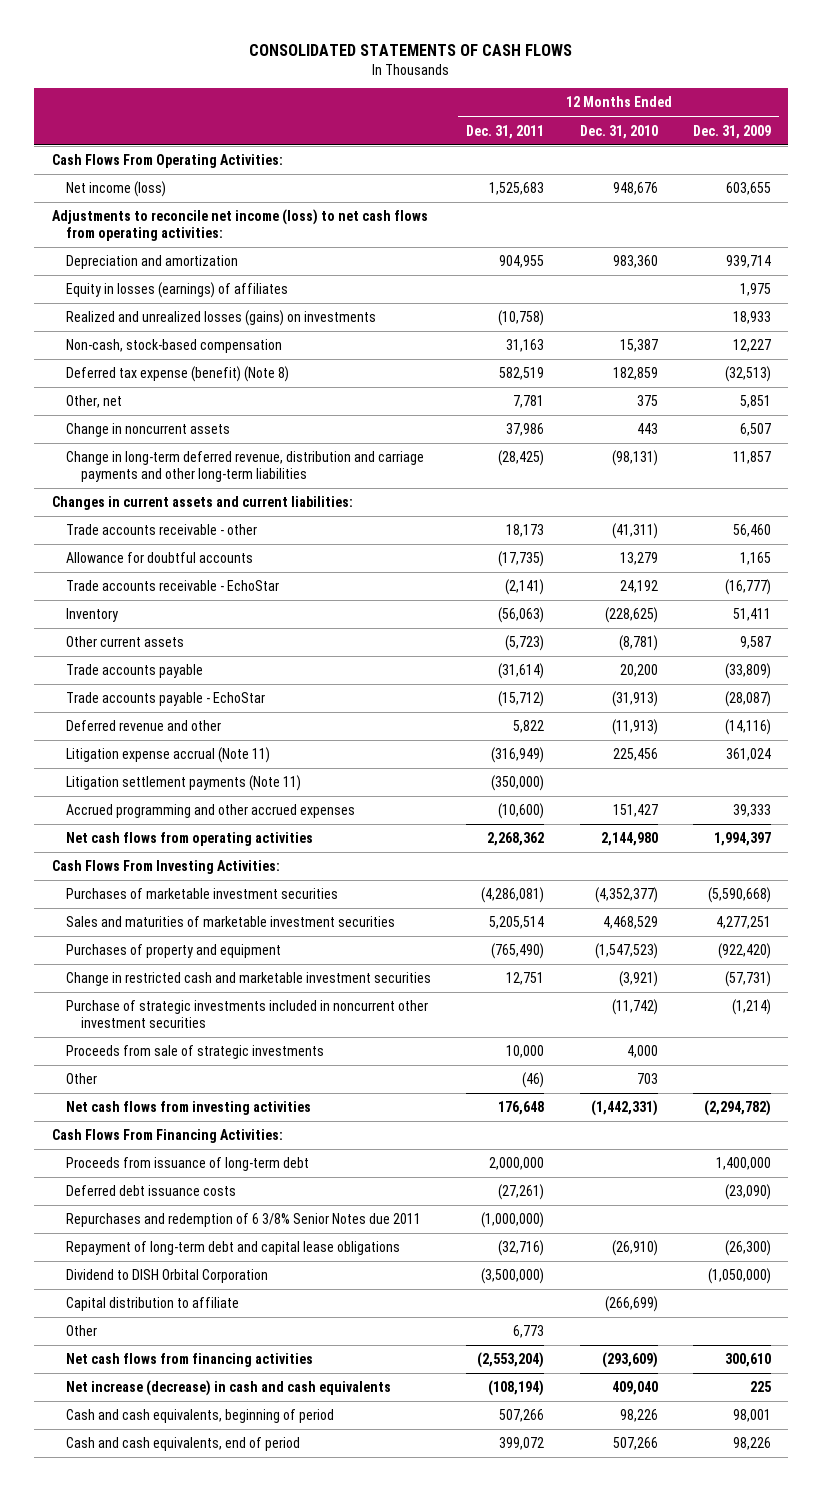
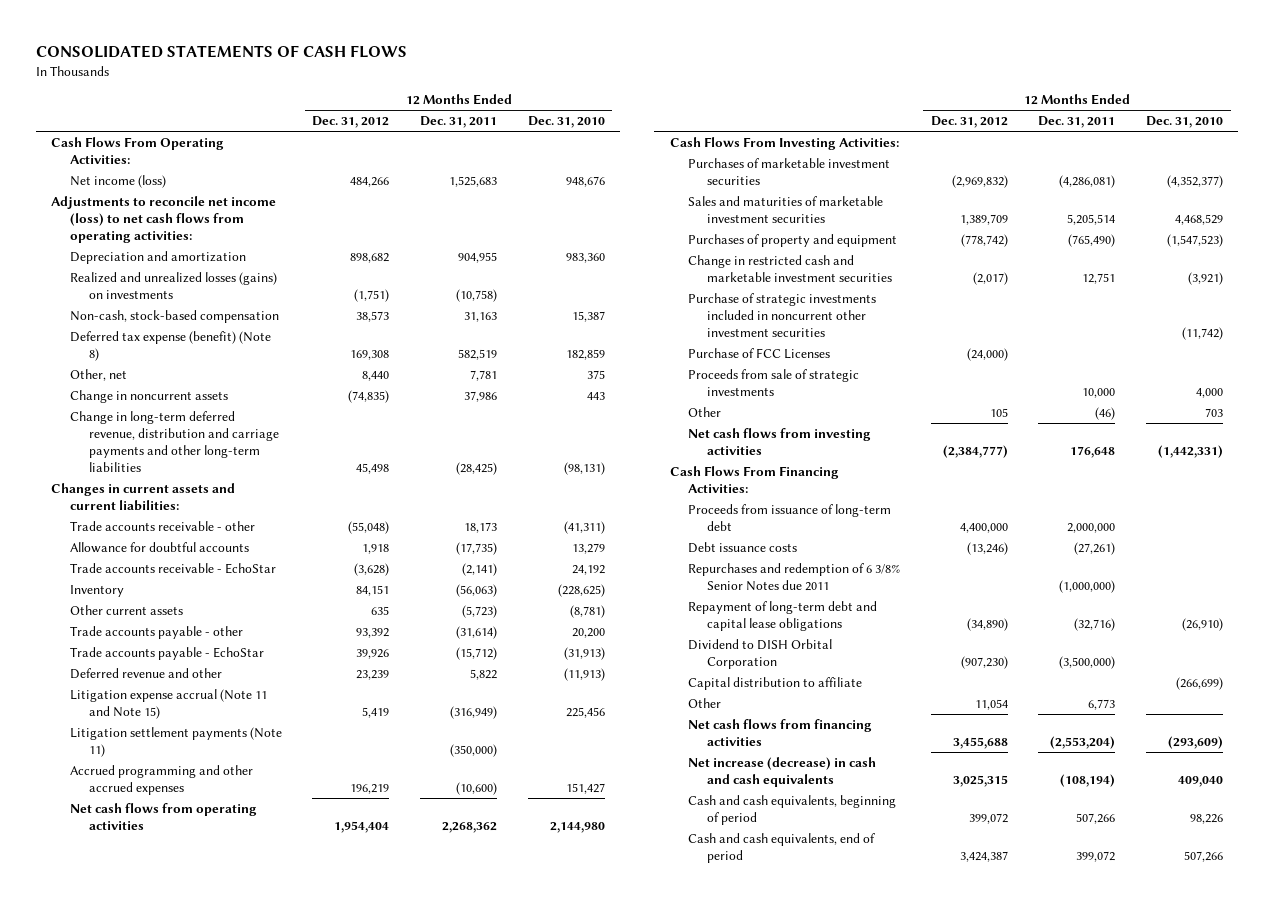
[692,124,771,139] Dec. 31, 2009 -> none
none -> [312,116,390,129] Dec. 31, 2012
[66,282,289,299] Equity in losses (earnings) of affiliates -> none
[66,664,204,679] Trade accounts payable -> [69,625,243,639] Trade accounts payable - other
[66,747,271,764] Litigation expense accrual (Note 11) -> [69,688,267,720] Litigation expense accrual (Note 11 and Note 15)
none -> [688,347,831,359] Purchase of FCC Licenses
[66,1185,237,1197] Deferred debt issuance costs -> [688,541,798,553] Debt issuance costs

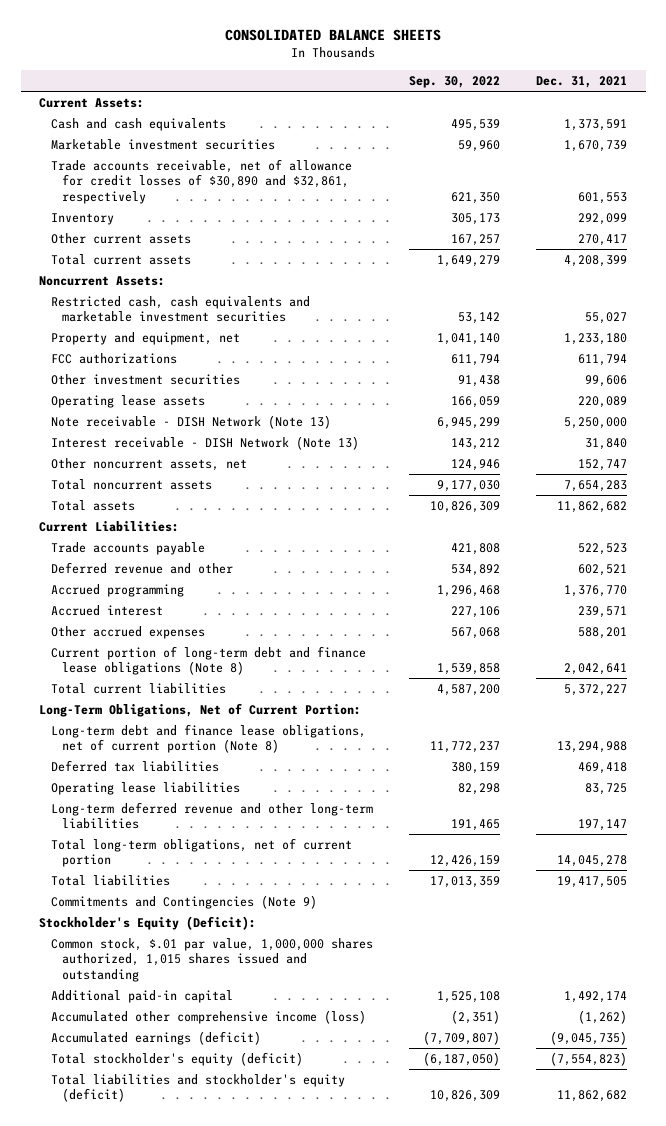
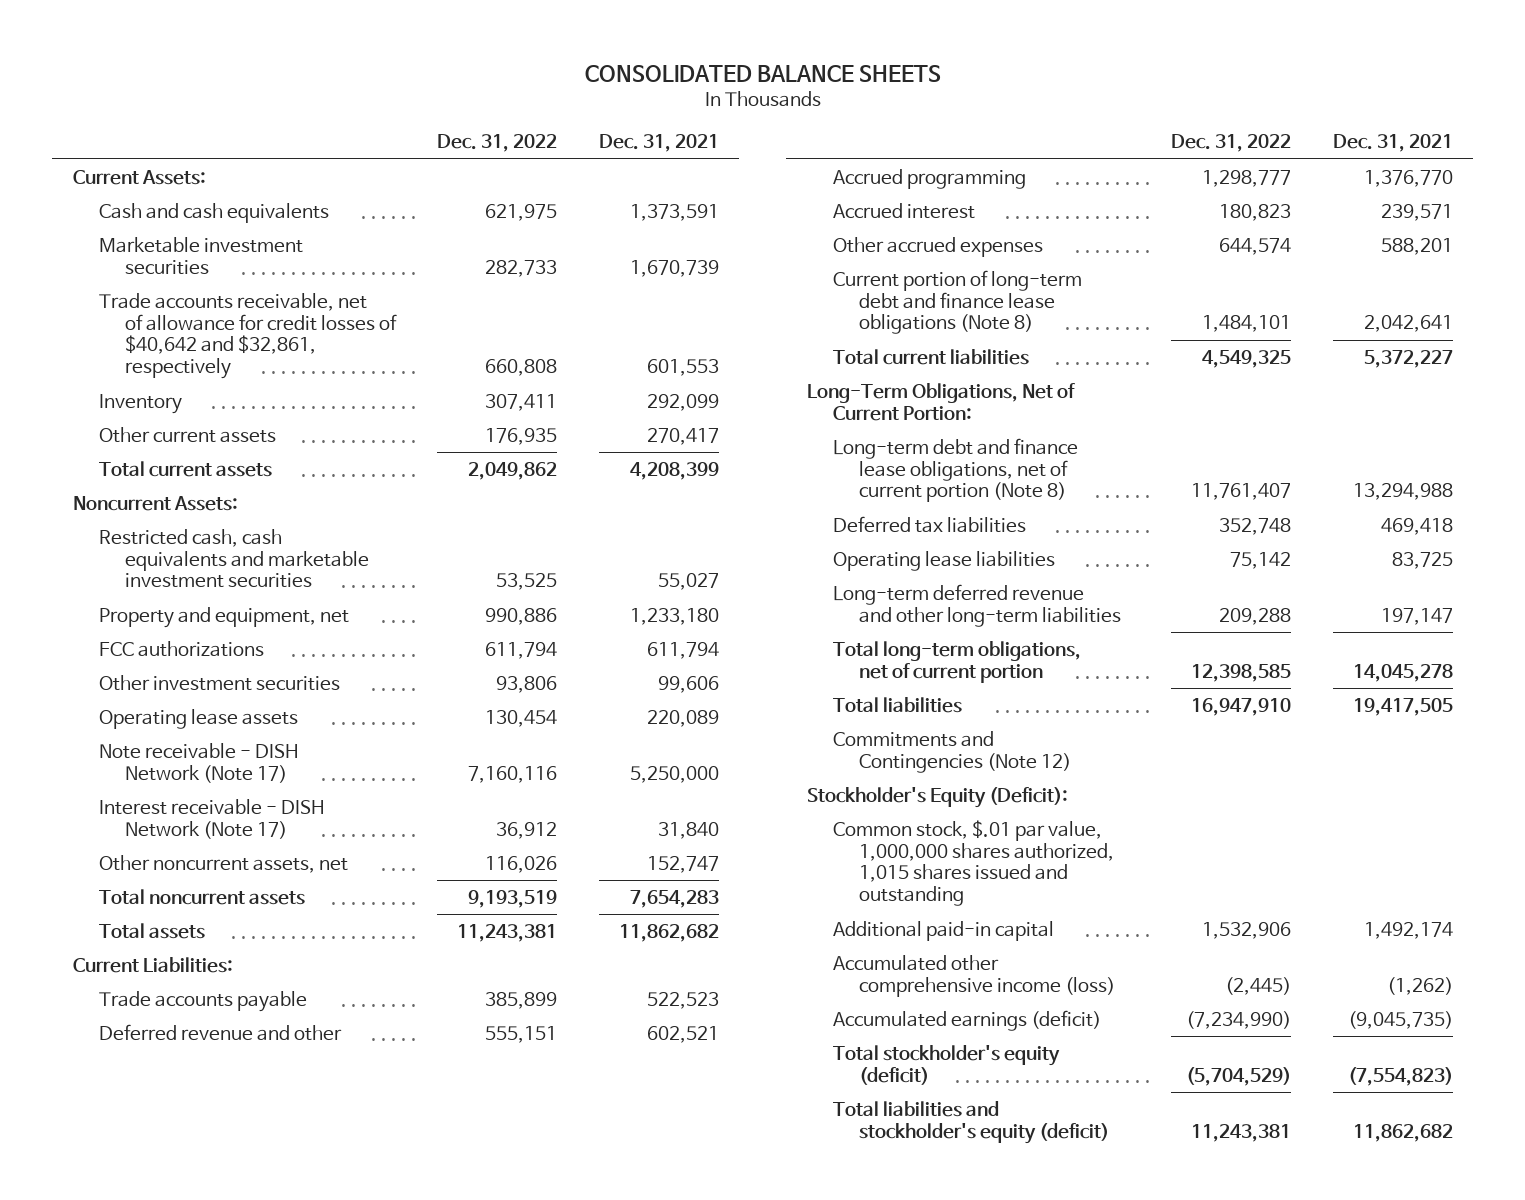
[408,76,500,89] Sep. 30, 2022 -> none
none -> [437,134,558,153] Dec. 31, 2022
[50,158,352,204] Trade accounts receivable, net of allowance for credit losses of $30,890 and $32,861, respectively -> [98,292,398,380] Trade accounts receivable, net of allowance for credit losses of $40,642 and $32,861, respectively
[50,414,331,429] Note receivable - DISH Network (Note 13) -> [98,742,299,783] Note receivable - DISH Network (Note 17)
[50,435,359,450] Interest receivable - DISH Network (Note 13) -> [98,798,325,839] Interest receivable - DISH Network (Note 17)
[50,894,317,909] Commitments and Contingencies (Note 9) -> [832,730,1072,773] Commitments and Contingencies (Note 12)

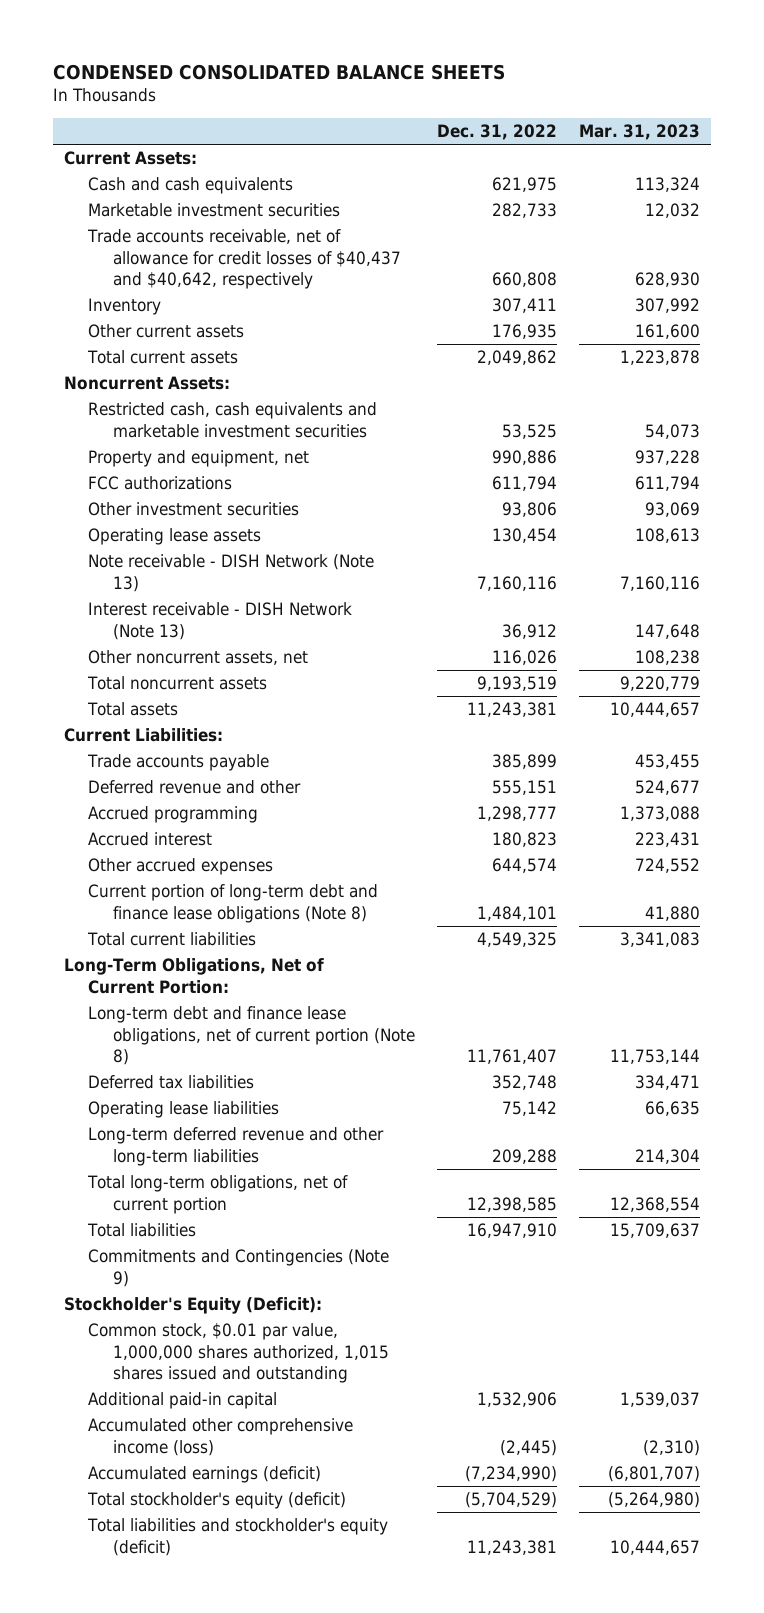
[584,65,941,83] CONSOLIDATED BALANCE SHEETS -> [53,63,506,80] CONDENSED CONSOLIDATED BALANCE SHEETS
[598,134,719,153] Dec. 31, 2021 -> none
none -> [578,123,700,140] Mar. 31, 2023
[98,292,398,380] Trade accounts receivable, net of allowance for credit losses of $40,642 and $32,861, respectively -> [87,229,401,289] Trade accounts receivable, net of allowance for credit losses of $40,437 and $40,642, respectively
[98,742,299,783] Note receivable - DISH Network (Note 17) -> [88,554,375,592] Note receivable - DISH Network (Note 13)
[98,798,325,839] Interest receivable - DISH Network (Note 17) -> [88,602,353,640] Interest receivable - DISH Network (Note 13)
[832,730,1072,773] Commitments and Contingencies (Note 12) -> [88,1249,390,1287] Commitments and Contingencies (Note 9)
[832,819,1115,907] Common stock, $.01 par value, 1,000,000 shares authorized, 1,015 shares issued and outstanding -> [88,1323,389,1383] Common stock, $0.01 par value, 1,000,000 shares authorized, 1,015 shares issued and outstanding

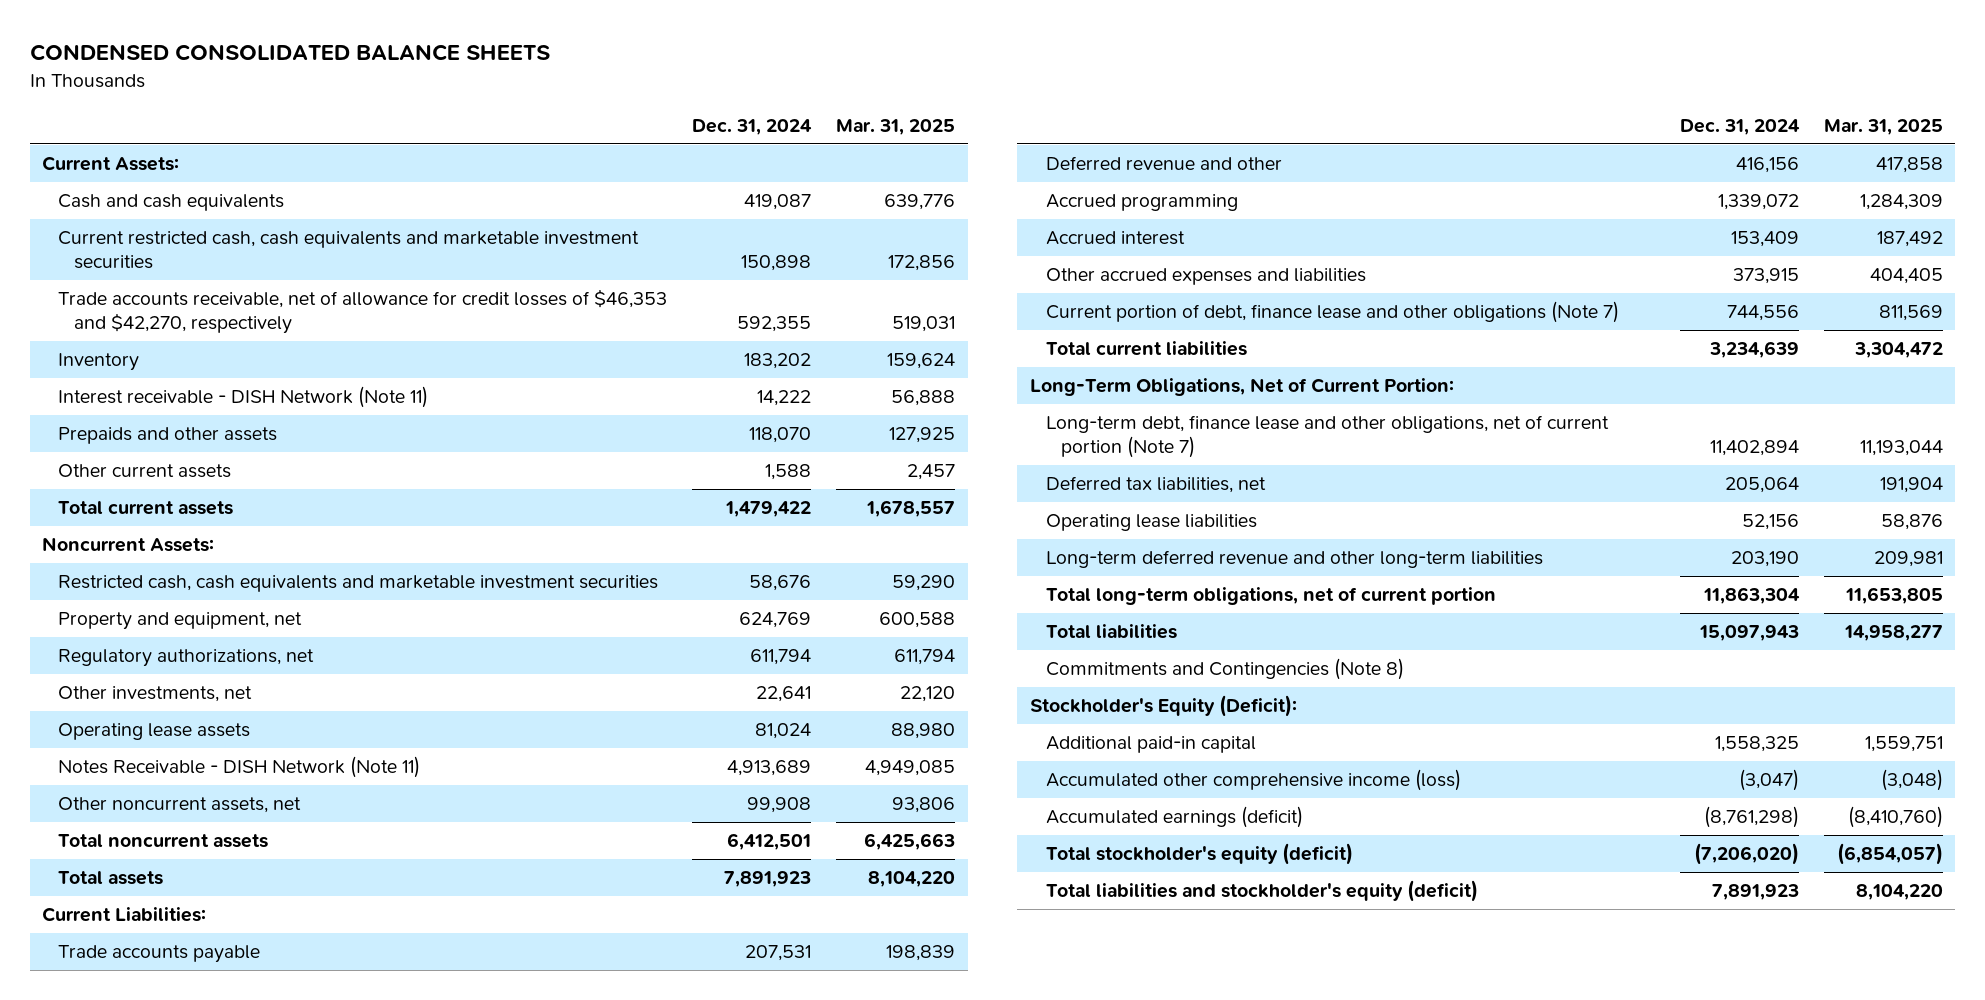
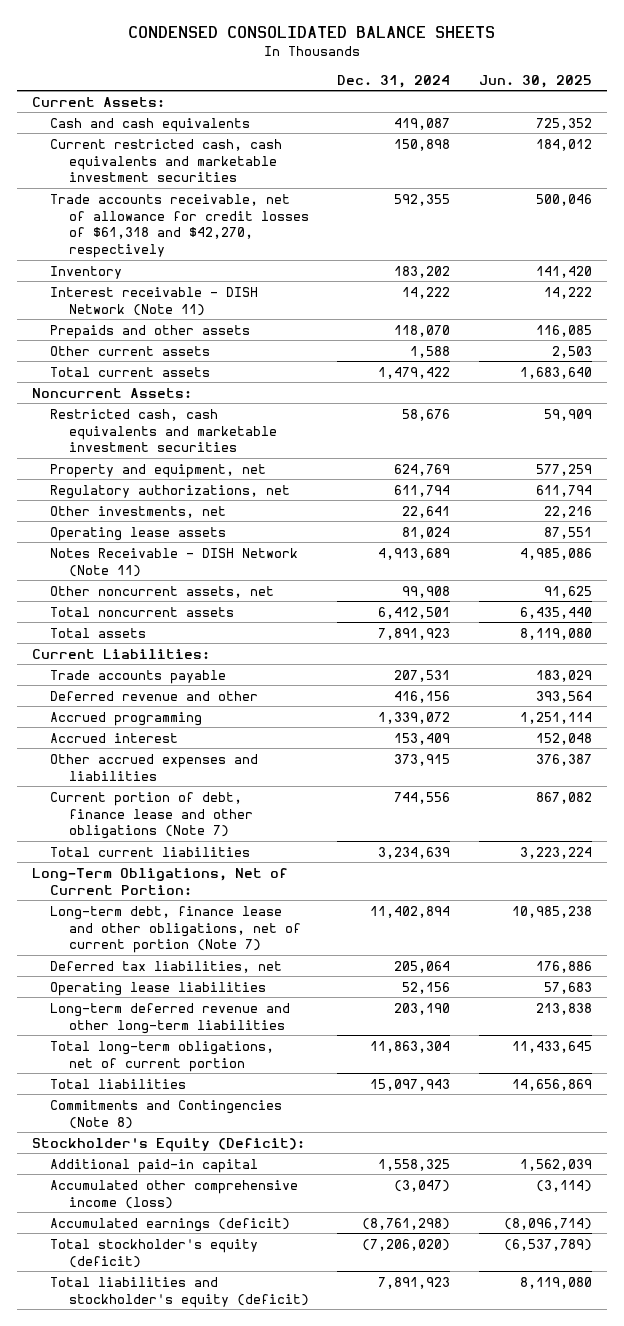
[836,118,956,135] Mar. 31, 2025 -> none
none -> [479,74,593,88] Jun. 30, 2025
[58,289,668,335] Trade accounts receivable, net of allowance for credit losses of $46,353 and $42,270, respectively -> [50,193,309,259] Trade accounts receivable, net of allowance for credit losses of $61,318 and $42,270, respectively

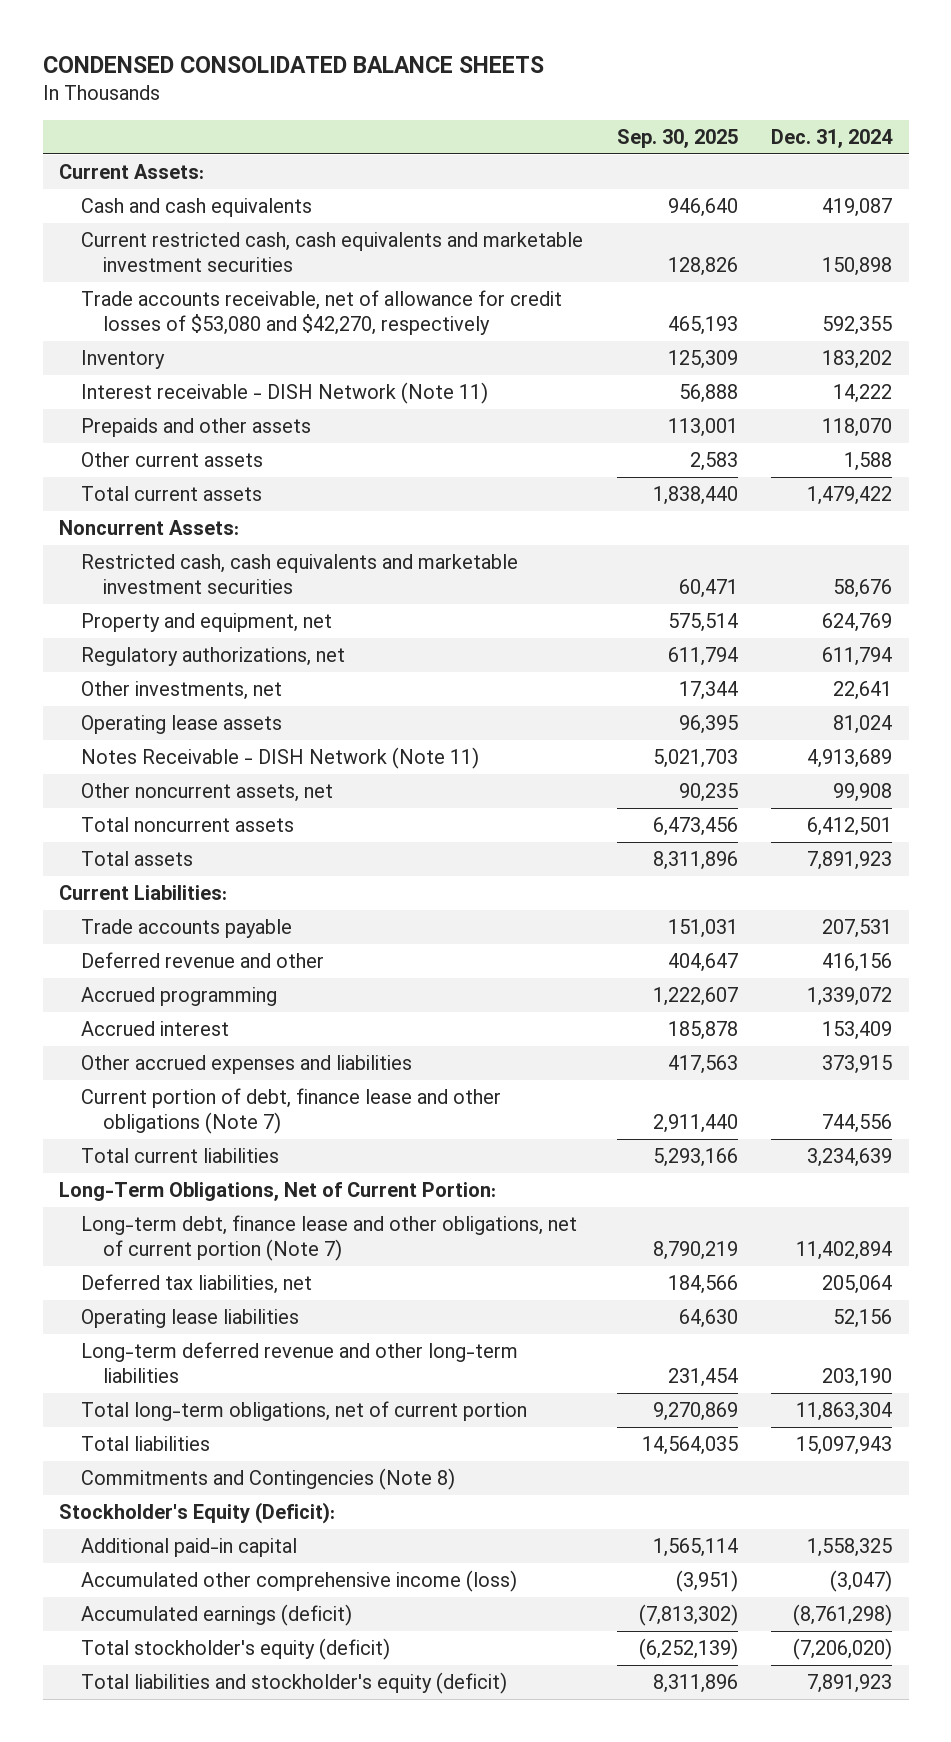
[479,74,593,88] Jun. 30, 2025 -> none
none -> [616,128,738,148] Sep. 30, 2025
[50,193,309,259] Trade accounts receivable, net of allowance for credit losses of $61,318 and $42,270, respectively -> [81,289,563,335] Trade accounts receivable, net of allowance for credit losses of $53,080 and $42,270, respectively

